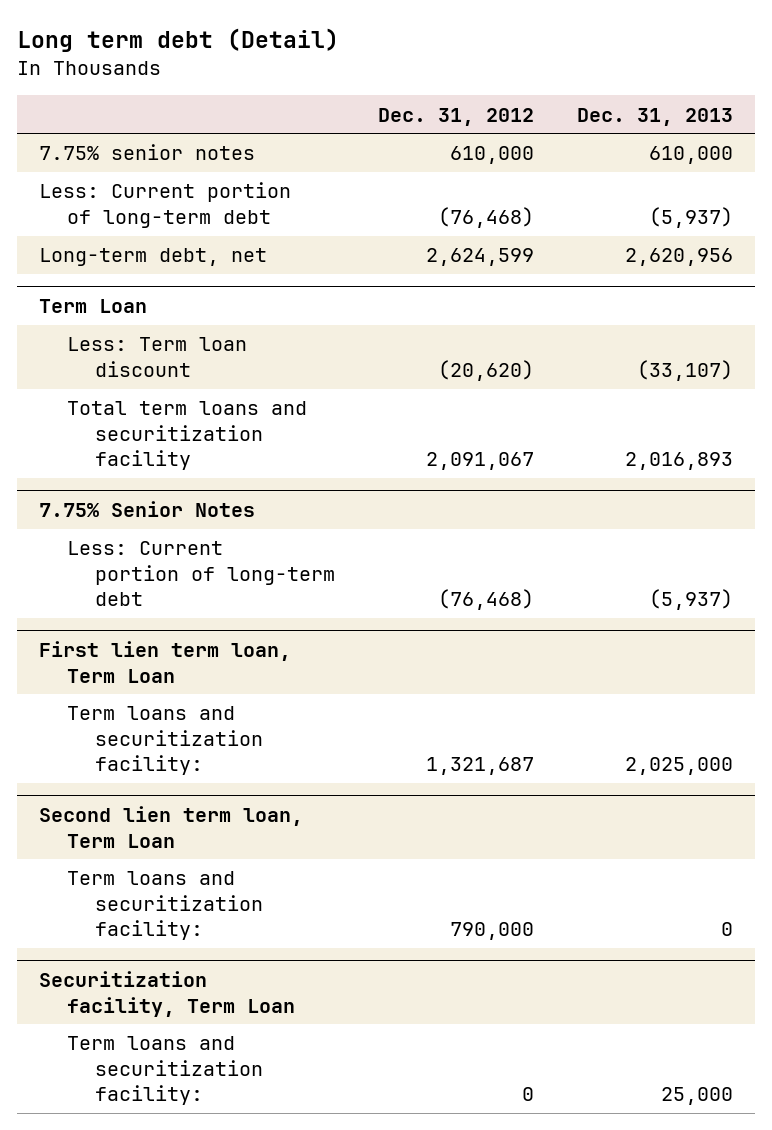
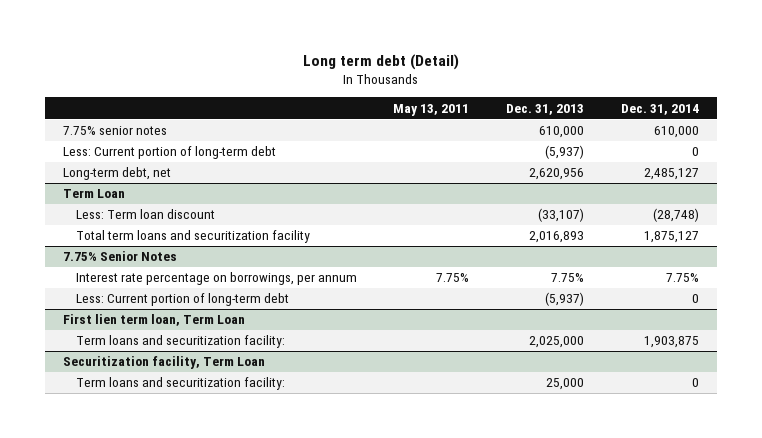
[378,107,535,126] Dec. 31, 2012 -> none
none -> [393,103,470,116] May 13, 2011
none -> [620,103,699,115] Dec. 31, 2014
none -> [75,272,357,286] Interest rate percentage on borrowings, per annum
[38,806,303,848] Second lien term loan, Term Loan -> none
[66,871,263,941] Term loans and securitization facility: -> none

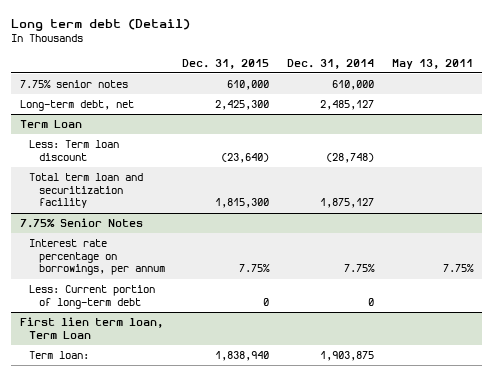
[506,103,585,115] Dec. 31, 2013 -> none
none -> [182,58,270,69] Dec. 31, 2015
[63,146,277,160] Less: Current portion of long-term debt -> none
[75,230,310,244] Total term loans and securitization facility -> [29,173,144,209] Total term loan and securitization facility
[63,356,266,370] Securitization facility, Term Loan -> none
[75,377,285,391] Term loans and securitization facility: -> none
[75,335,285,349] Term loans and securitization facility: -> [29,351,90,360] Term loan:

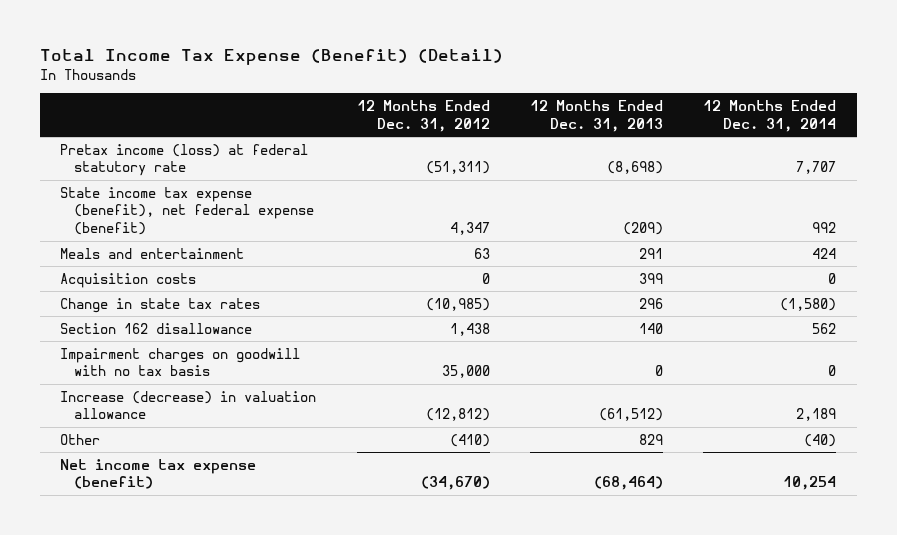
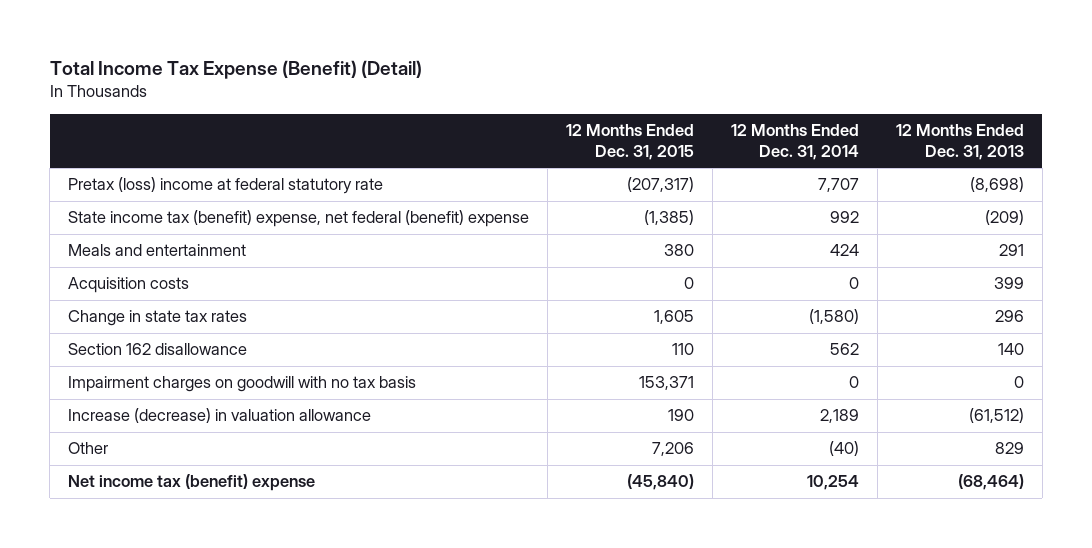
[356,100,490,132] 12 Months Ended Dec. 31, 2012 -> none
none -> [566,123,695,160] 12 Months Ended Dec. 31, 2015
[60,143,309,177] Pretax income (loss) at federal statutory rate -> [68,177,384,195] Pretax (loss) income at federal statutory rate
[60,186,315,236] State income tax expense (benefit), net federal expense (benefit) -> [68,210,530,228] State income tax (benefit) expense, net federal (benefit) expense
[60,458,257,490] Net income tax expense (benefit) -> [68,474,316,492] Net income tax (benefit) expense

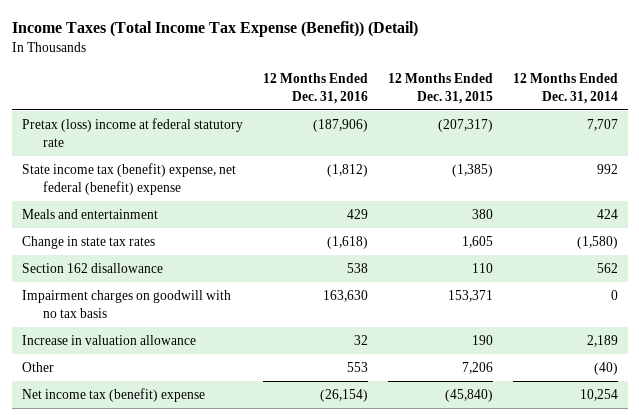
[49,60,422,80] Total Income Tax Expense (Benefit) (Detail) -> [11,21,418,38] Income Taxes (Total Income Tax Expense (Benefit)) (Detail)
[895,123,1024,160] 12 Months Ended Dec. 31, 2013 -> none
none -> [262,73,368,104] 12 Months Ended Dec. 31, 2016
[68,277,190,294] Acquisition costs -> none
[68,408,372,424] Increase (decrease) in valuation allowance -> [21,335,196,346] Increase in valuation allowance

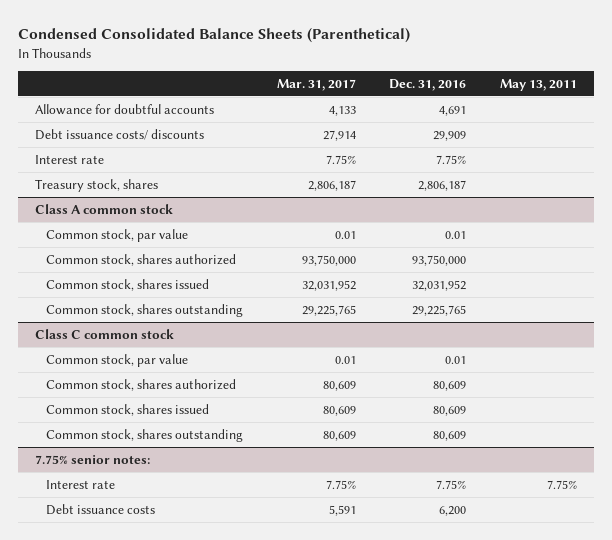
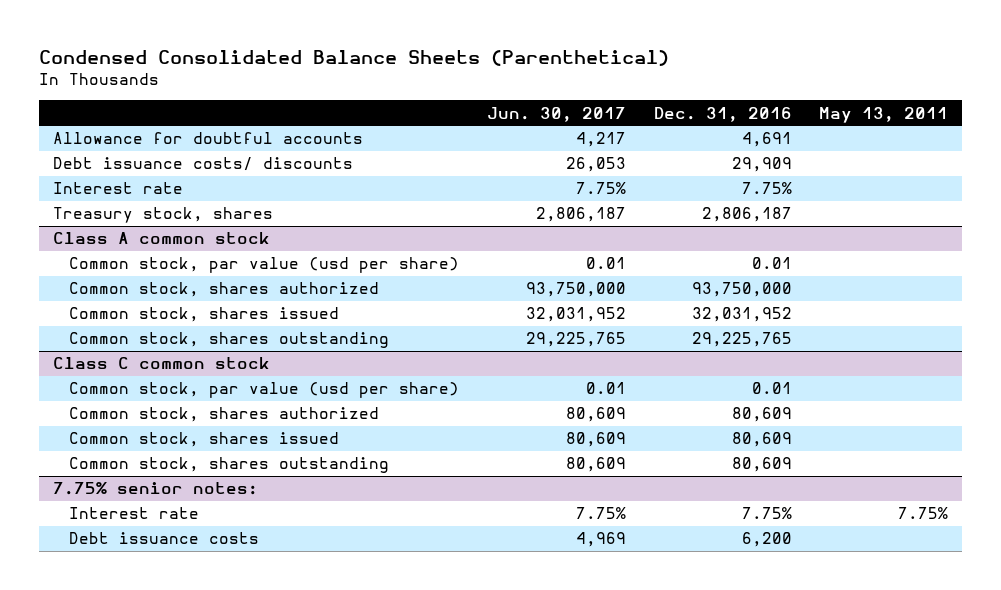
[276,78,356,91] Mar. 31, 2017 -> none
none -> [486,106,626,122] Jun. 30, 2017
[45,228,188,242] Common stock, par value -> [69,257,460,274] Common stock, par value (usd per share)
[45,353,188,367] Common stock, par value -> [69,382,460,399] Common stock, par value (usd per share)

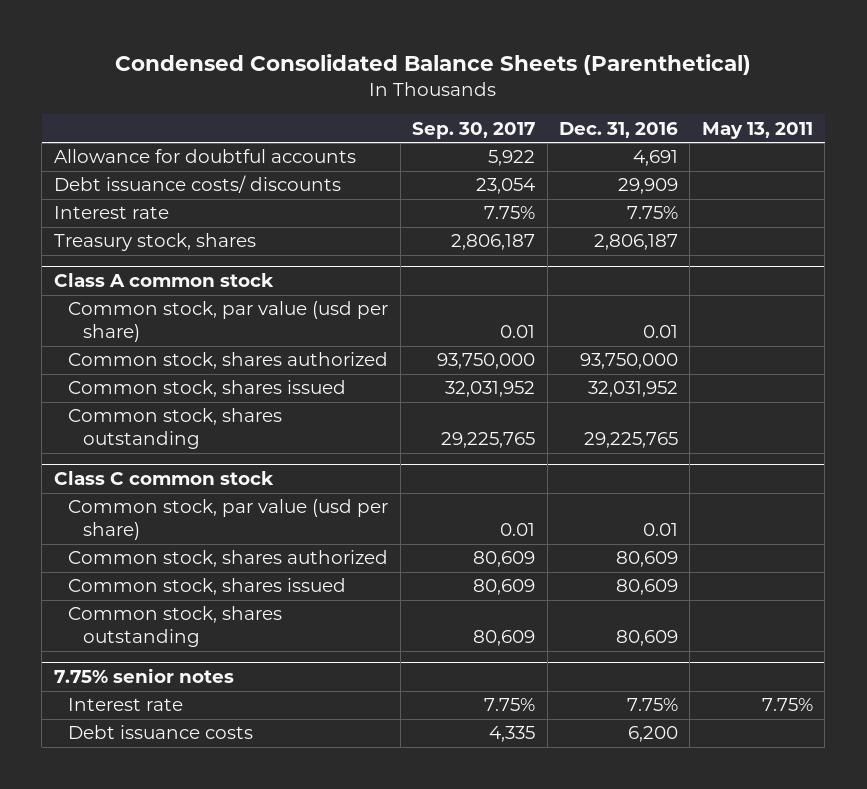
[486,106,626,122] Jun. 30, 2017 -> none
none -> [412,121,536,139] Sep. 30, 2017
[53,482,259,496] 7.75% senior notes: -> [53,667,234,683] 7.75% senior notes

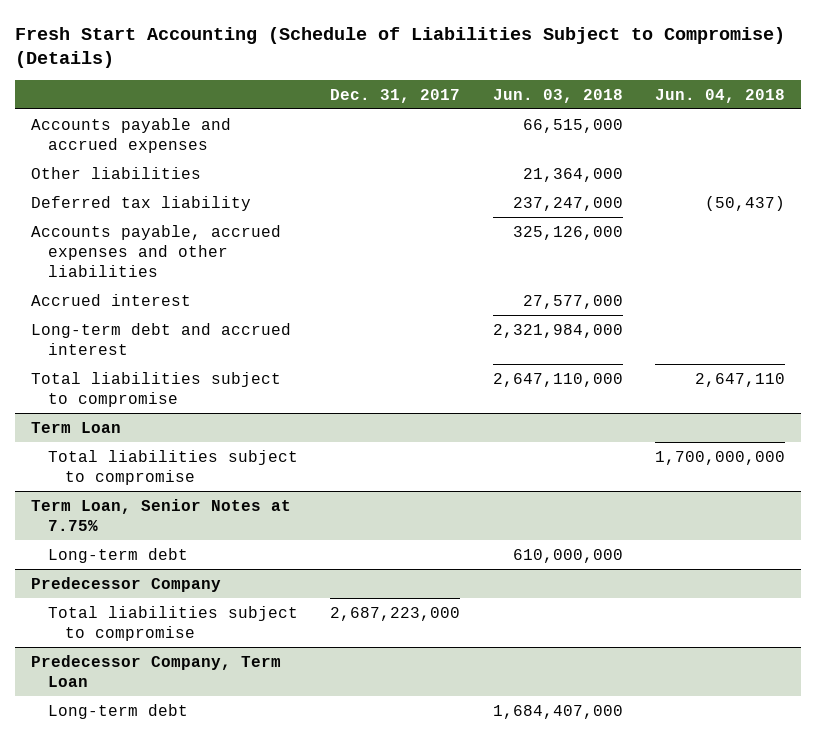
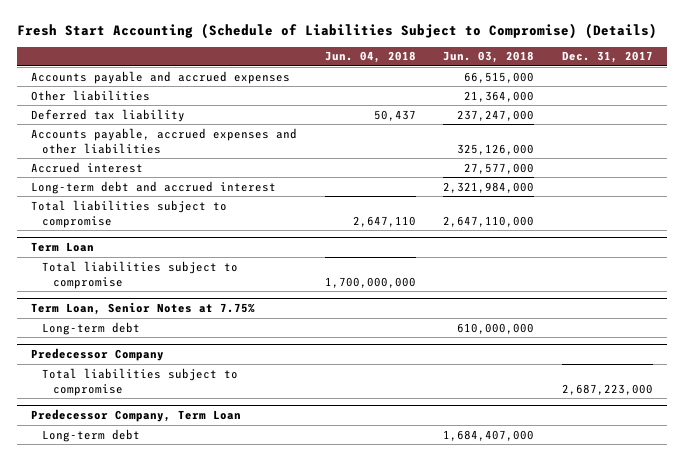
[704,195,785,211] (50,437) -> [373,109,416,121] 50,437

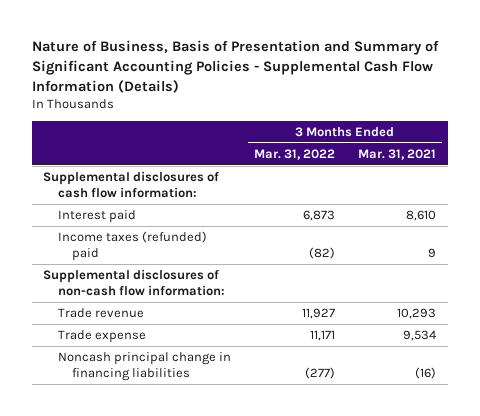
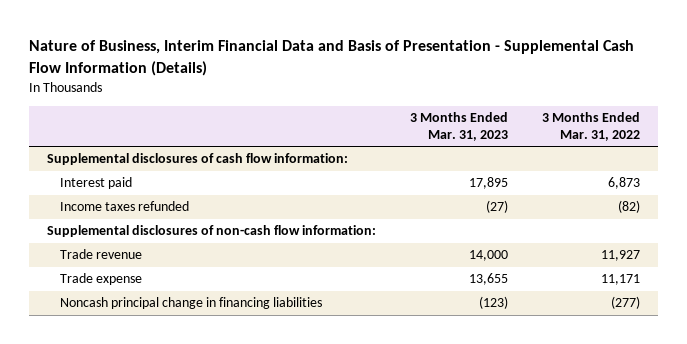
[31,40,439,94] Nature of Business, Basis of Presentation and Summary of Significant Accounting Policies - Supplemental Cash Flow Information (Details) -> [29,40,635,76] Nature of Business, Interim Financial Data and Basis of Presentation - Supplemental Cash Flow Information (Details)
[358,148,437,160] Mar. 31, 2021 -> none
none -> [410,112,509,141] 3 Months Ended Mar. 31, 2023
[57,230,207,262] Income taxes (refunded) paid -> [59,201,189,212] Income taxes refunded

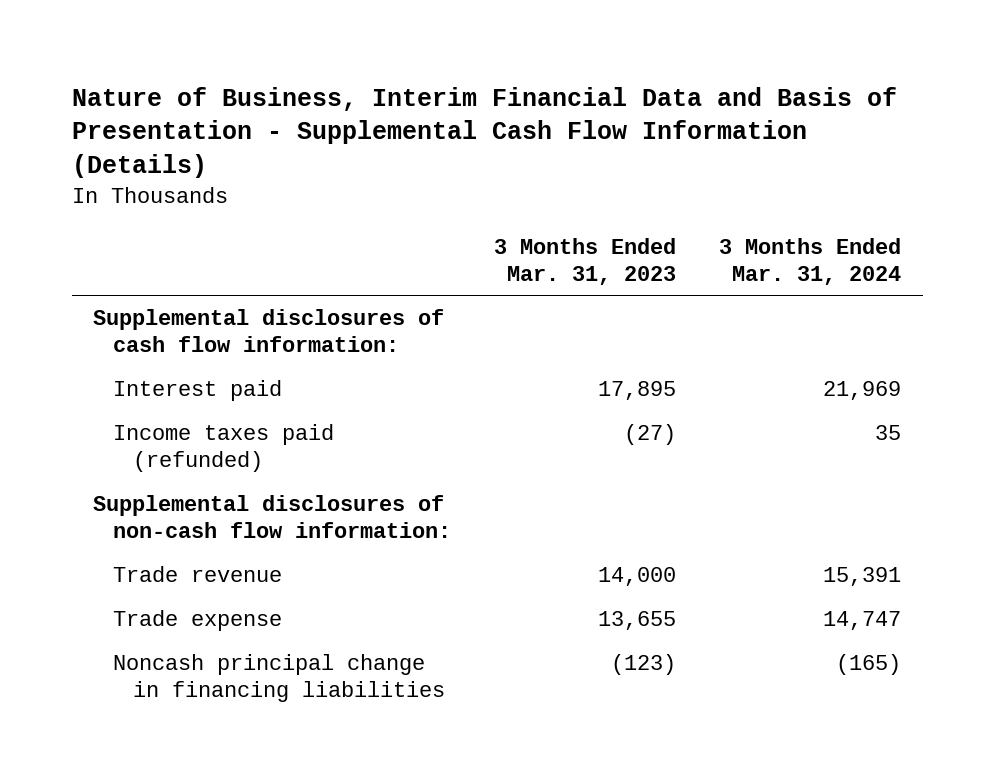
[542,112,641,141] 3 Months Ended Mar. 31, 2022 -> none
none -> [719,237,902,285] 3 Months Ended Mar. 31, 2024
[59,201,189,212] Income taxes refunded -> [112,424,334,473] Income taxes paid (refunded)

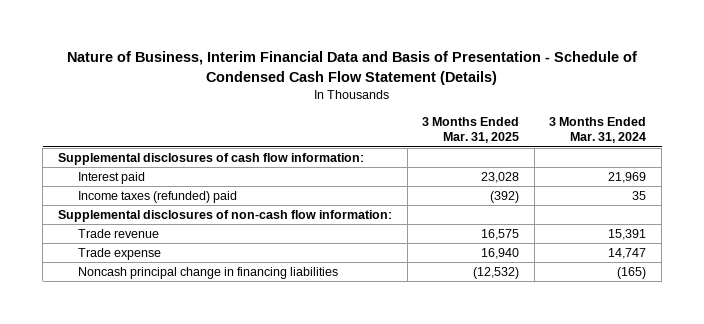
[71,86,897,179] Nature of Business, Interim Financial Data and Basis of Presentation - Supplemental Cash Flow Information (Details) -> [67,51,638,86] Nature of Business, Interim Financial Data and Basis of Presentation - Schedule of Condensed Cash Flow Statement (Details)
[493,237,676,285] 3 Months Ended Mar. 31, 2023 -> none
none -> [422,116,520,144] 3 Months Ended Mar. 31, 2025
[112,424,334,473] Income taxes paid (refunded) -> [77,190,237,203] Income taxes (refunded) paid

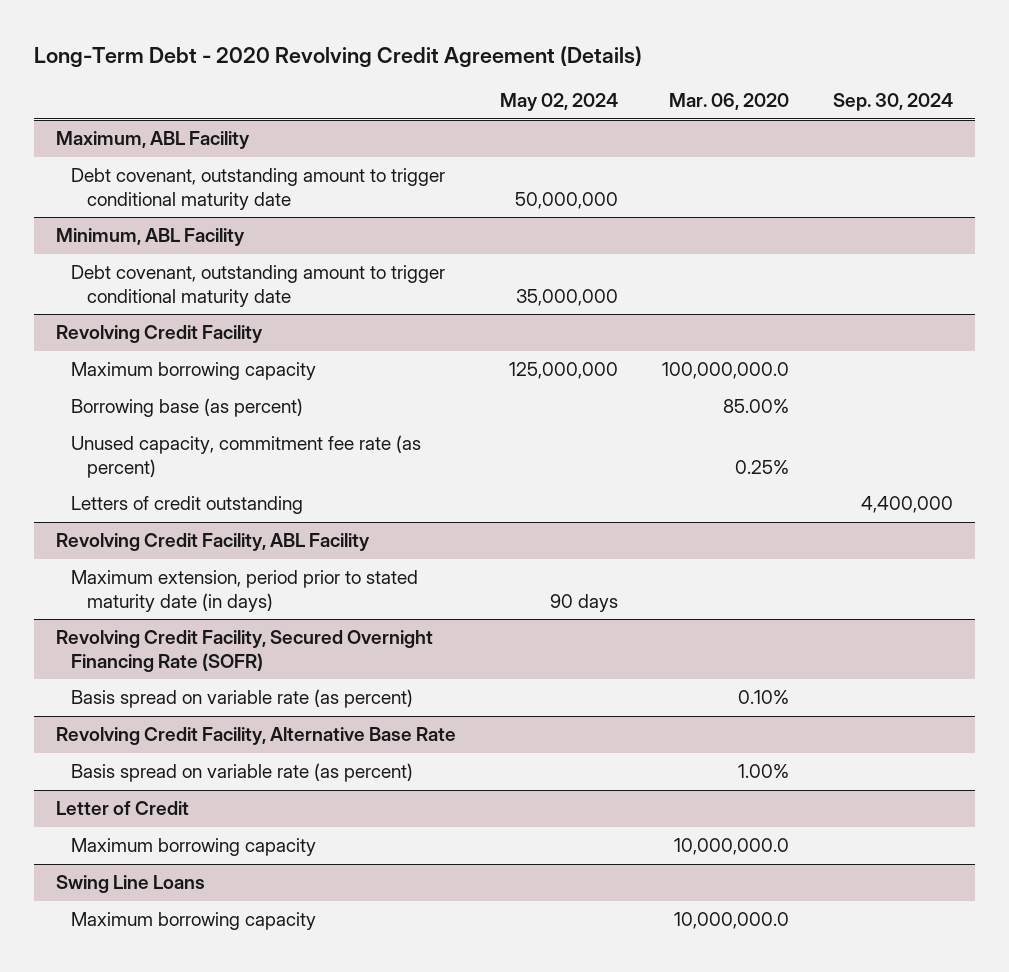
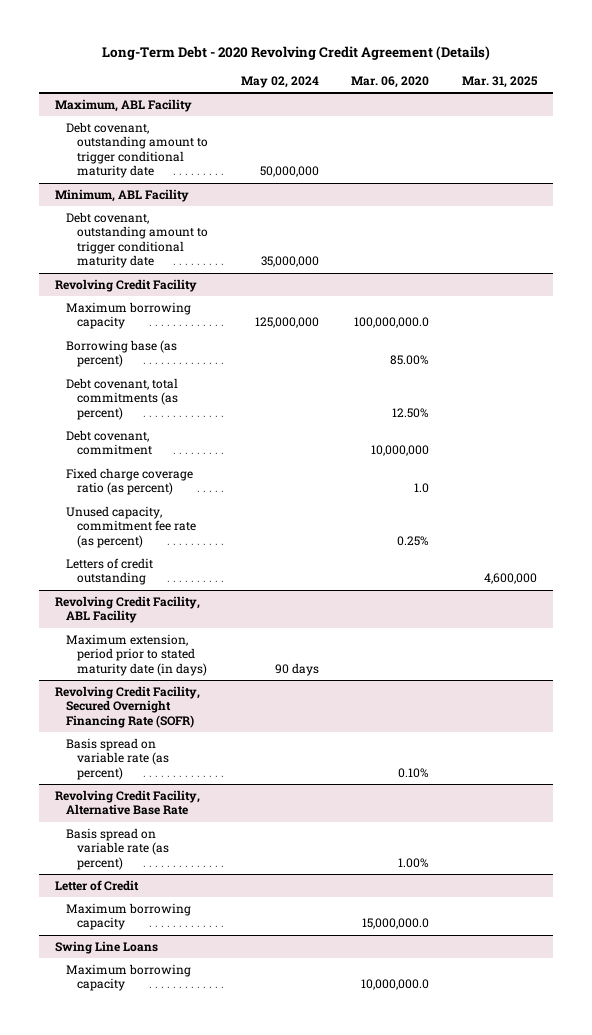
[832,93,953,112] Sep. 30, 2024 -> none
none -> [461,75,538,88] Mar. 31, 2025
none -> [65,377,178,420] Debt covenant, total commitments (as percent)
none -> [65,429,152,456] Debt covenant, commitment
none -> [65,467,193,496] Fixed charge coverage ratio (as percent)
[673,838,789,856] 10,000,000.0 -> [362,918,430,930] 15,000,000.0

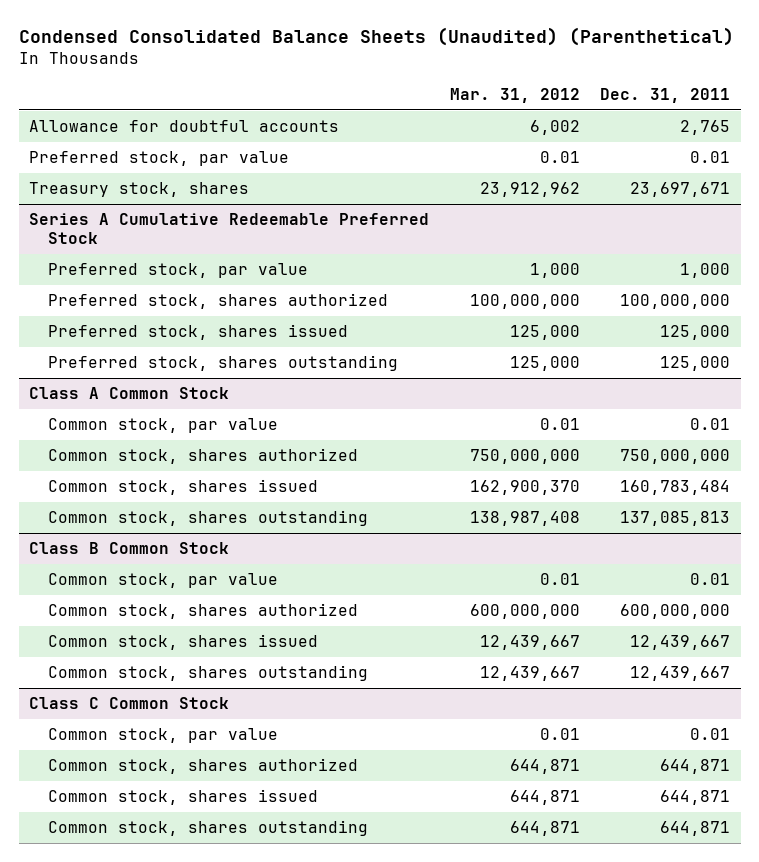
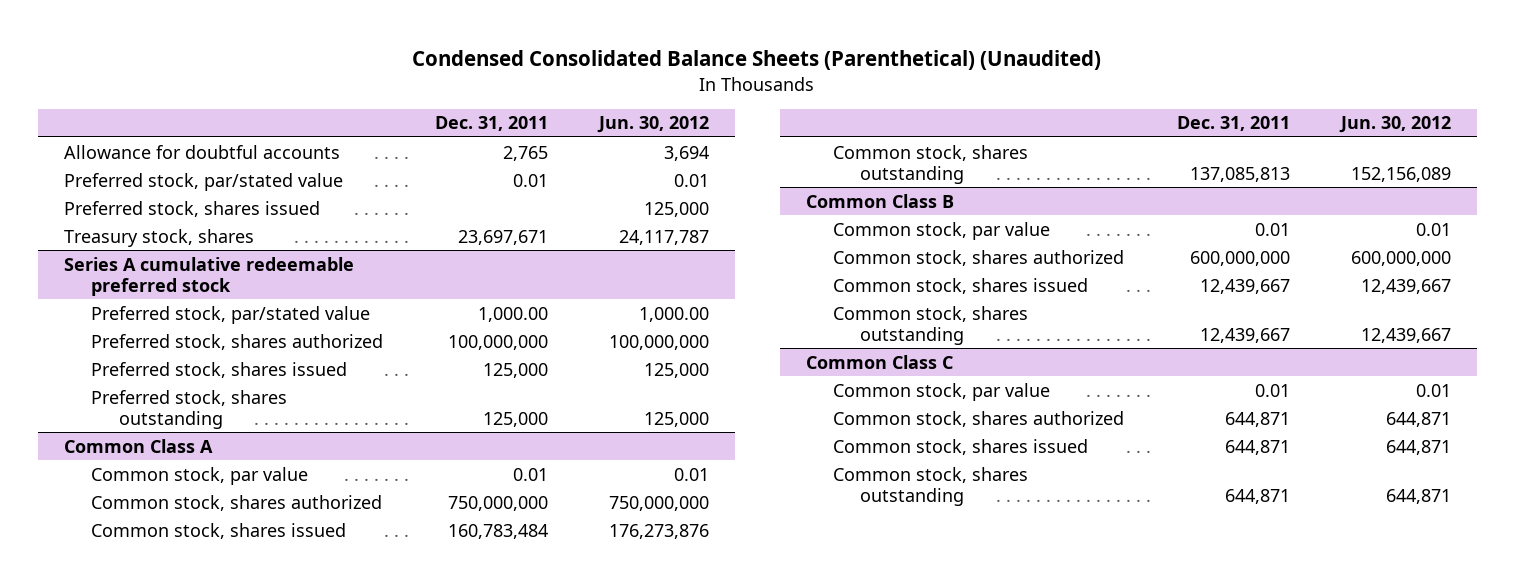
[18,26,734,46] Condensed Consolidated Balance Sheets (Unaudited) (Parenthetical) -> [412,50,1102,71] Condensed Consolidated Balance Sheets (Parenthetical) (Unaudited)
[449,88,580,104] Mar. 31, 2012 -> none
none -> [597,116,710,134] Jun. 30, 2012
[29,151,290,167] Preferred stock, par value -> [63,172,343,191] Preferred stock, par/stated value
none -> [63,200,320,217] Preferred stock, shares issued
[29,213,430,245] Series A Cumulative Redeemable Preferred Stock -> [63,256,354,296] Series A cumulative redeemable preferred stock
[47,263,308,279] Preferred stock, par value -> [91,305,371,324] Preferred stock, par/stated value
[680,263,731,279] 1,000 -> [477,306,548,322] 1,000.00
[29,387,230,400] Class A Common Stock -> [63,438,213,453] Common Class A
[29,542,230,555] Class B Common Stock -> [805,193,954,208] Common Class B
[29,697,230,710] Class C Common Stock -> [805,354,953,369] Common Class C

